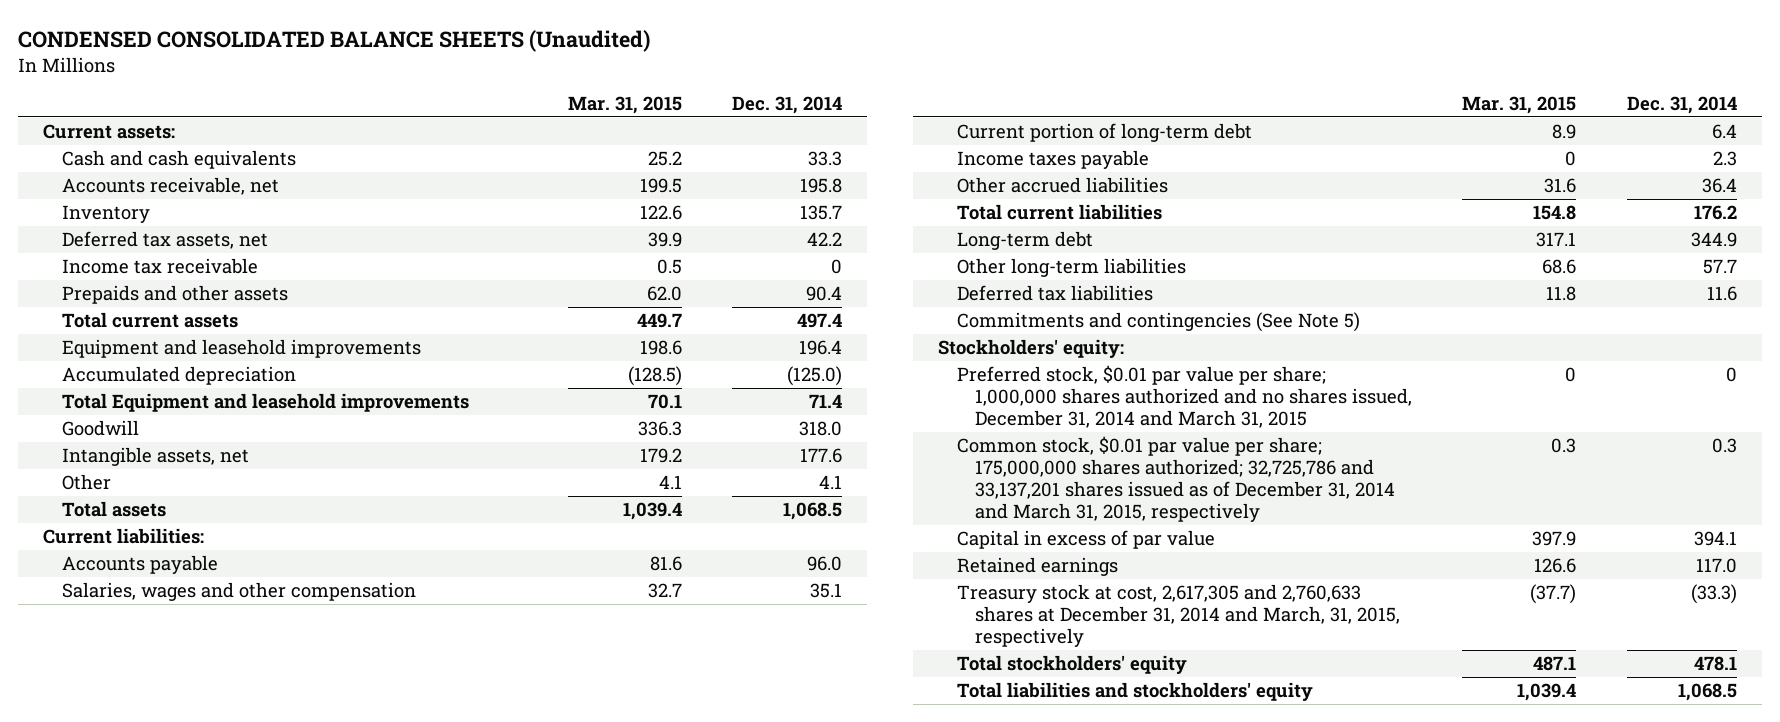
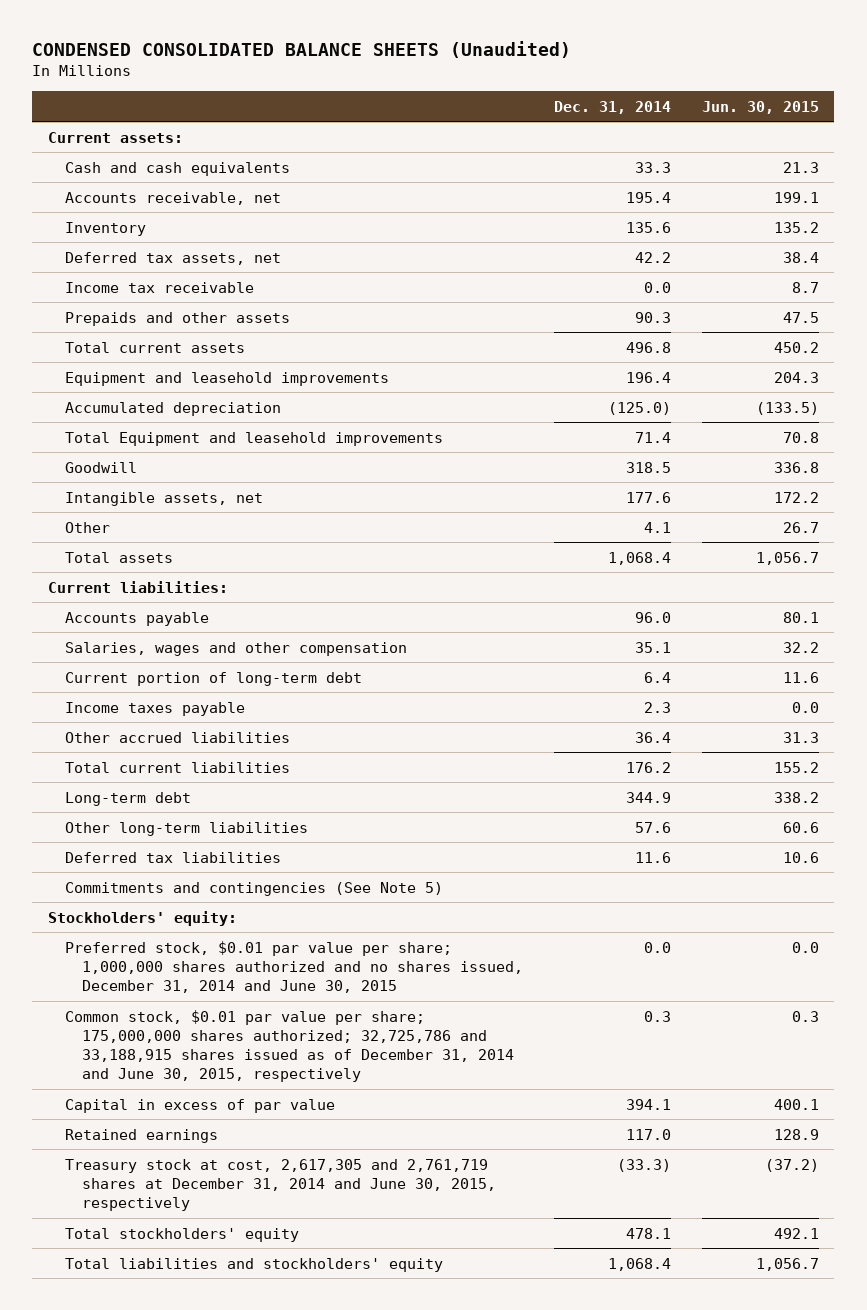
[567,96,682,115] Mar. 31, 2015 -> none
none -> [701,100,819,114] Jun. 30, 2015
[799,178,842,194] 195.8 -> [625,191,671,203] 195.4
[799,205,842,221] 135.7 -> [625,221,671,233] 135.6
[830,259,842,275] 0 -> [643,281,671,293] 0.0
[805,286,842,302] 90.4 -> [634,311,671,323] 90.3
[796,313,842,329] 497.4 -> [625,341,671,353] 496.8
[798,421,842,437] 318.0 -> [625,461,671,473] 318.5
[782,502,842,521] 1,068.5 -> [607,551,671,565] 1,068.4
[1702,259,1737,275] 57.7 -> [634,821,671,833] 57.6
[956,365,1413,429] Preferred stock, $0.01 par value per share; 1,000,000 shares authorized and no shares issued, December 31, 2014 and March 31, 2015 -> [64,940,523,993] Preferred stock, $0.01 par value per share; 1,000,000 shares authorized and no shares issued, December 31, 2014 and June 30, 2015
[1725,367,1737,383] 0 -> [643,941,671,953] 0.0
[956,436,1396,523] Common stock, $0.01 par value per share; 175,000,000 shares authorized; 32,725,786 and 33,137,201 shares issued as of December 31, 2014 and March 31, 2015, respectively -> [64,1009,514,1083] Common stock, $0.01 par value per share; 175,000,000 shares authorized; 32,725,786 and 33,188,915 shares issued as of December 31, 2014 and June 30, 2015, respectively
[956,584,1401,648] Treasury stock at cost, 2,617,305 and 2,760,633 shares at December 31, 2014 and March, 31, 2015, respectively -> [64,1158,496,1211] Treasury stock at cost, 2,617,305 and 2,761,719 shares at December 31, 2014 and June 30, 2015, respectively
[1677,683,1737,702] 1,068.5 -> [607,1257,671,1271] 1,068.4

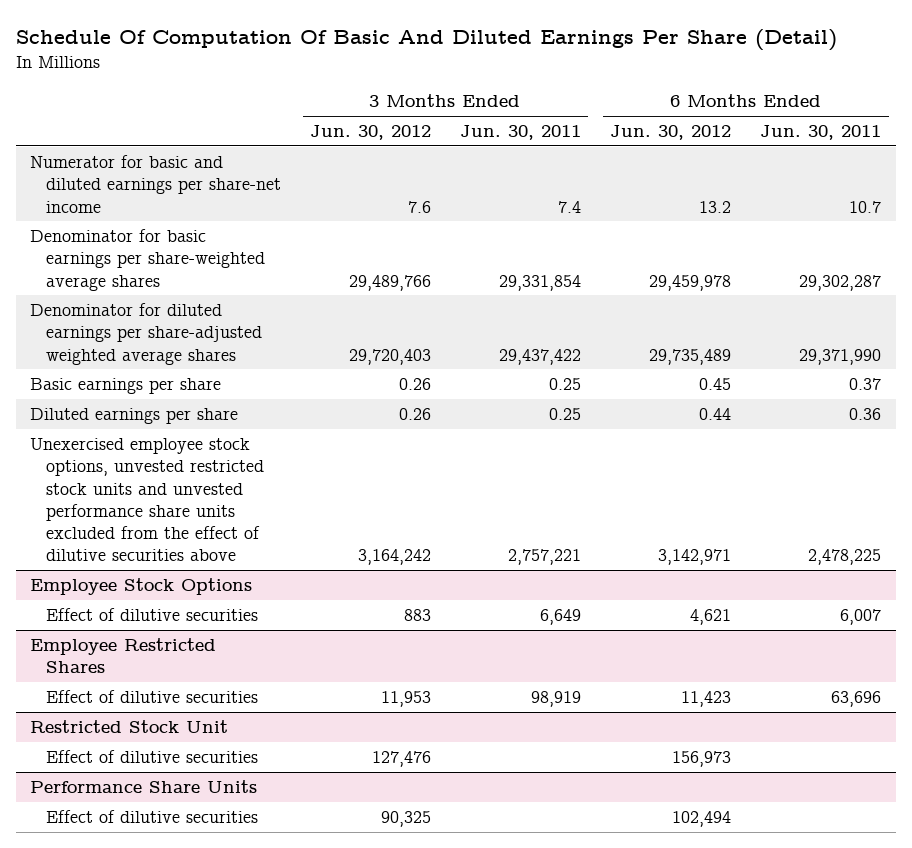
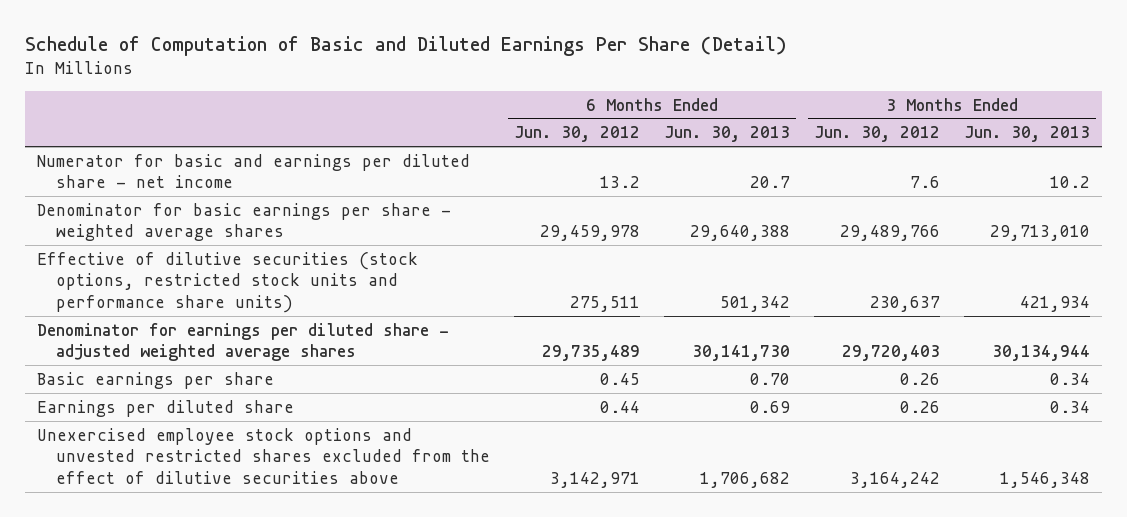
[15,28,837,51] Schedule Of Computation Of Basic And Diluted Earnings Per Share (Detail) -> [24,36,787,57] Schedule of Computation of Basic and Diluted Earnings Per Share (Detail)
[459,125,581,141] Jun. 30, 2011 -> none
[760,125,882,141] Jun. 30, 2011 -> none
none -> [663,126,790,143] Jun. 30, 2013
none -> [964,126,1091,143] Jun. 30, 2013
[30,155,281,213] Numerator for basic and diluted earnings per share-net income -> [36,153,470,189] Numerator for basic and earnings per diluted share - net income
[30,229,265,291] Denominator for basic earnings per share-weighted average shares -> [36,202,451,242] Denominator for basic earnings per share - weighted average shares
none -> [36,251,418,313] Effective of dilutive securities (stock options, restricted stock units and performance share units)
[30,303,262,365] Denominator for diluted earnings per share-adjusted weighted average shares -> [36,322,449,362] Denominator for earnings per diluted share - adjusted weighted average shares
[30,578,253,596] Employee Stock Options -> none
[45,608,258,622] Effect of dilutive securities -> none
[30,638,217,674] Employee Restricted Shares -> none
[45,690,258,704] Effect of dilutive securities -> none
[30,720,229,734] Restricted Stock Unit -> none
[45,750,258,764] Effect of dilutive securities -> none
[30,780,258,794] Performance Share Units -> none
[45,810,258,824] Effect of dilutive securities -> none
[30,408,239,425] Diluted earnings per share -> [36,399,294,417] Earnings per diluted share
[30,438,264,562] Unexercised employee stock options, unvested restricted stock units and unvested performance share units excluded from the effect of dilutive securities above -> [36,427,490,484] Unexercised employee stock options and unvested restricted shares excluded from the effect of dilutive securities above

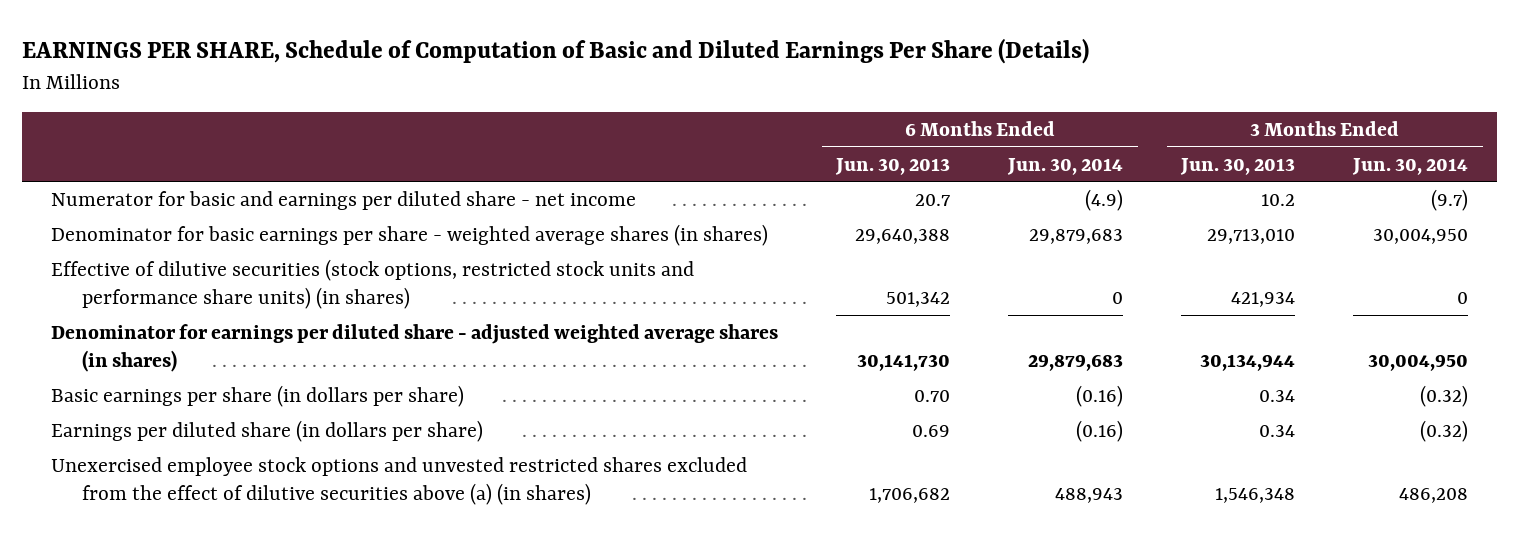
[24,36,787,57] Schedule of Computation of Basic and Diluted Earnings Per Share (Detail) -> [22,37,1090,64] EARNINGS PER SHARE, Schedule of Computation of Basic and Diluted Earnings Per Share (Details)
[513,126,640,143] Jun. 30, 2012 -> none
[814,126,941,143] Jun. 30, 2012 -> none
none -> [1007,157,1124,175] Jun. 30, 2014
none -> [1352,157,1469,175] Jun. 30, 2014
[36,202,451,242] Denominator for basic earnings per share - weighted average shares -> [51,223,769,246] Denominator for basic earnings per share - weighted average shares (in shares)
[36,251,418,313] Effective of dilutive securities (stock options, restricted stock units and performance share units) -> [51,258,695,310] Effective of dilutive securities (stock options, restricted stock units and performance share units) (in shares)
[36,322,449,362] Denominator for earnings per diluted share - adjusted weighted average shares -> [51,323,779,373] Denominator for earnings per diluted share - adjusted weighted average shares (in shares)
[36,371,274,389] Basic earnings per share -> [51,384,465,407] Basic earnings per share (in dollars per share)
[36,399,294,417] Earnings per diluted share -> [51,419,484,442] Earnings per diluted share (in dollars per share)
[36,427,490,484] Unexercised employee stock options and unvested restricted shares excluded from the effect of dilutive securities above -> [51,456,748,506] Unexercised employee stock options and unvested restricted shares excluded from the effect of dilutive securities above (a) (in shares)

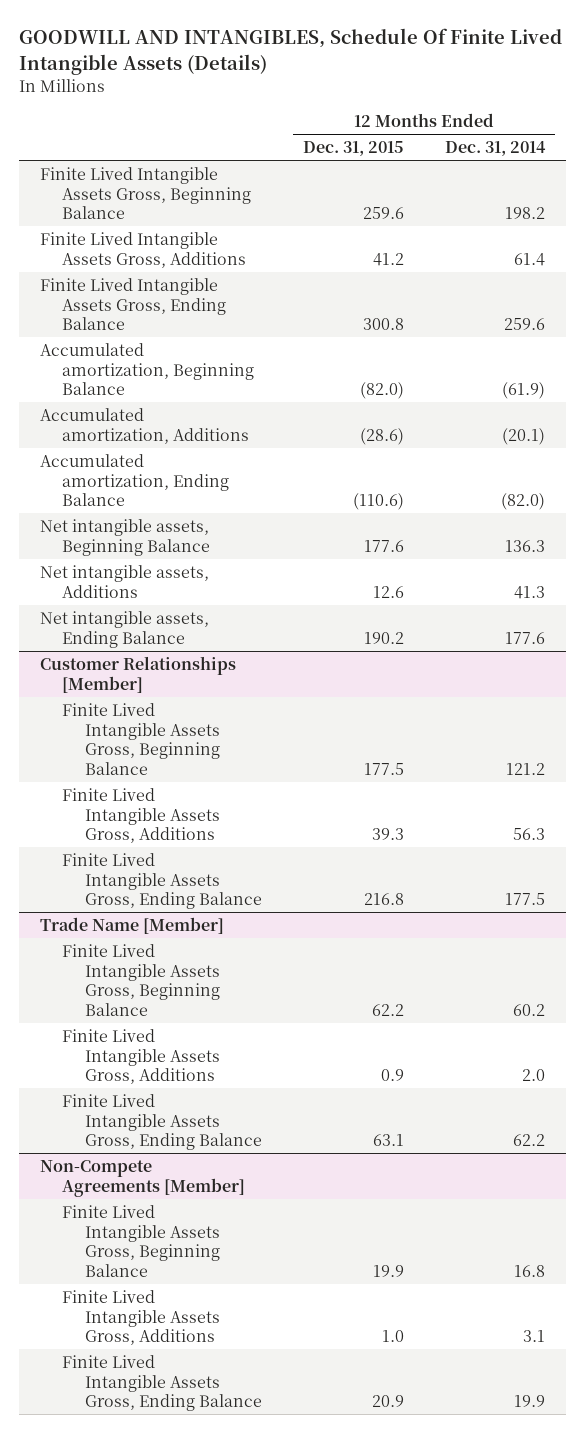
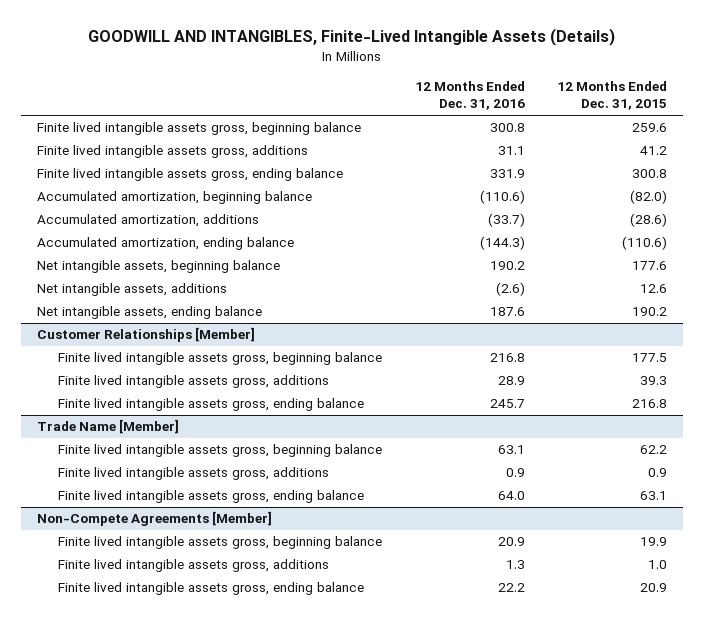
[19,28,563,75] GOODWILL AND INTANGIBLES, Schedule Of Finite Lived Intangible Assets (Details) -> [88,28,616,47] GOODWILL AND INTANGIBLES, Finite-Lived Intangible Assets (Details)
[445,141,547,157] Dec. 31, 2014 -> none
none -> [414,80,525,111] 12 Months Ended Dec. 31, 2016
[39,167,252,220] Finite Lived Intangible Assets Gross, Beginning Balance -> [37,122,362,136] Finite lived intangible assets gross, beginning balance
[39,232,247,268] Finite Lived Intangible Assets Gross, Additions -> [37,145,309,159] Finite lived intangible assets gross, additions
[39,278,227,331] Finite Lived Intangible Assets Gross, Ending Balance -> [37,168,344,182] Finite lived intangible assets gross, ending balance
[39,343,255,396] Accumulated amortization, Beginning Balance -> [37,191,313,205] Accumulated amortization, beginning balance
[39,408,250,444] Accumulated amortization, Additions -> [37,214,260,228] Accumulated amortization, additions
[39,454,230,507] Accumulated amortization, Ending Balance -> [37,237,295,251] Accumulated amortization, ending balance
[39,519,211,556] Net intangible assets, Beginning Balance -> [37,260,281,274] Net intangible assets, beginning balance
[39,565,209,598] Net intangible assets, Additions -> [37,283,228,297] Net intangible assets, additions
[39,611,209,648] Net intangible assets, Ending Balance -> [37,306,263,320] Net intangible assets, ending balance
[62,703,220,775] Finite Lived Intangible Assets Gross, Beginning Balance -> [58,352,383,366] Finite lived intangible assets gross, beginning balance
[62,788,220,844] Finite Lived Intangible Assets Gross, Additions -> [58,375,330,389] Finite lived intangible assets gross, additions
[62,853,262,910] Finite Lived Intangible Assets Gross, Ending Balance -> [58,398,365,412] Finite lived intangible assets gross, ending balance
[62,944,220,1016] Finite Lived Intangible Assets Gross, Beginning Balance -> [58,444,383,458] Finite lived intangible assets gross, beginning balance
[62,1029,220,1085] Finite Lived Intangible Assets Gross, Additions -> [58,467,330,481] Finite lived intangible assets gross, additions
[62,1094,262,1151] Finite Lived Intangible Assets Gross, Ending Balance -> [58,490,365,504] Finite lived intangible assets gross, ending balance
[62,1205,220,1277] Finite Lived Intangible Assets Gross, Beginning Balance -> [58,536,383,550] Finite lived intangible assets gross, beginning balance
[62,1290,220,1346] Finite Lived Intangible Assets Gross, Additions -> [58,559,330,573] Finite lived intangible assets gross, additions
[62,1355,262,1412] Finite Lived Intangible Assets Gross, Ending Balance -> [58,582,365,596] Finite lived intangible assets gross, ending balance

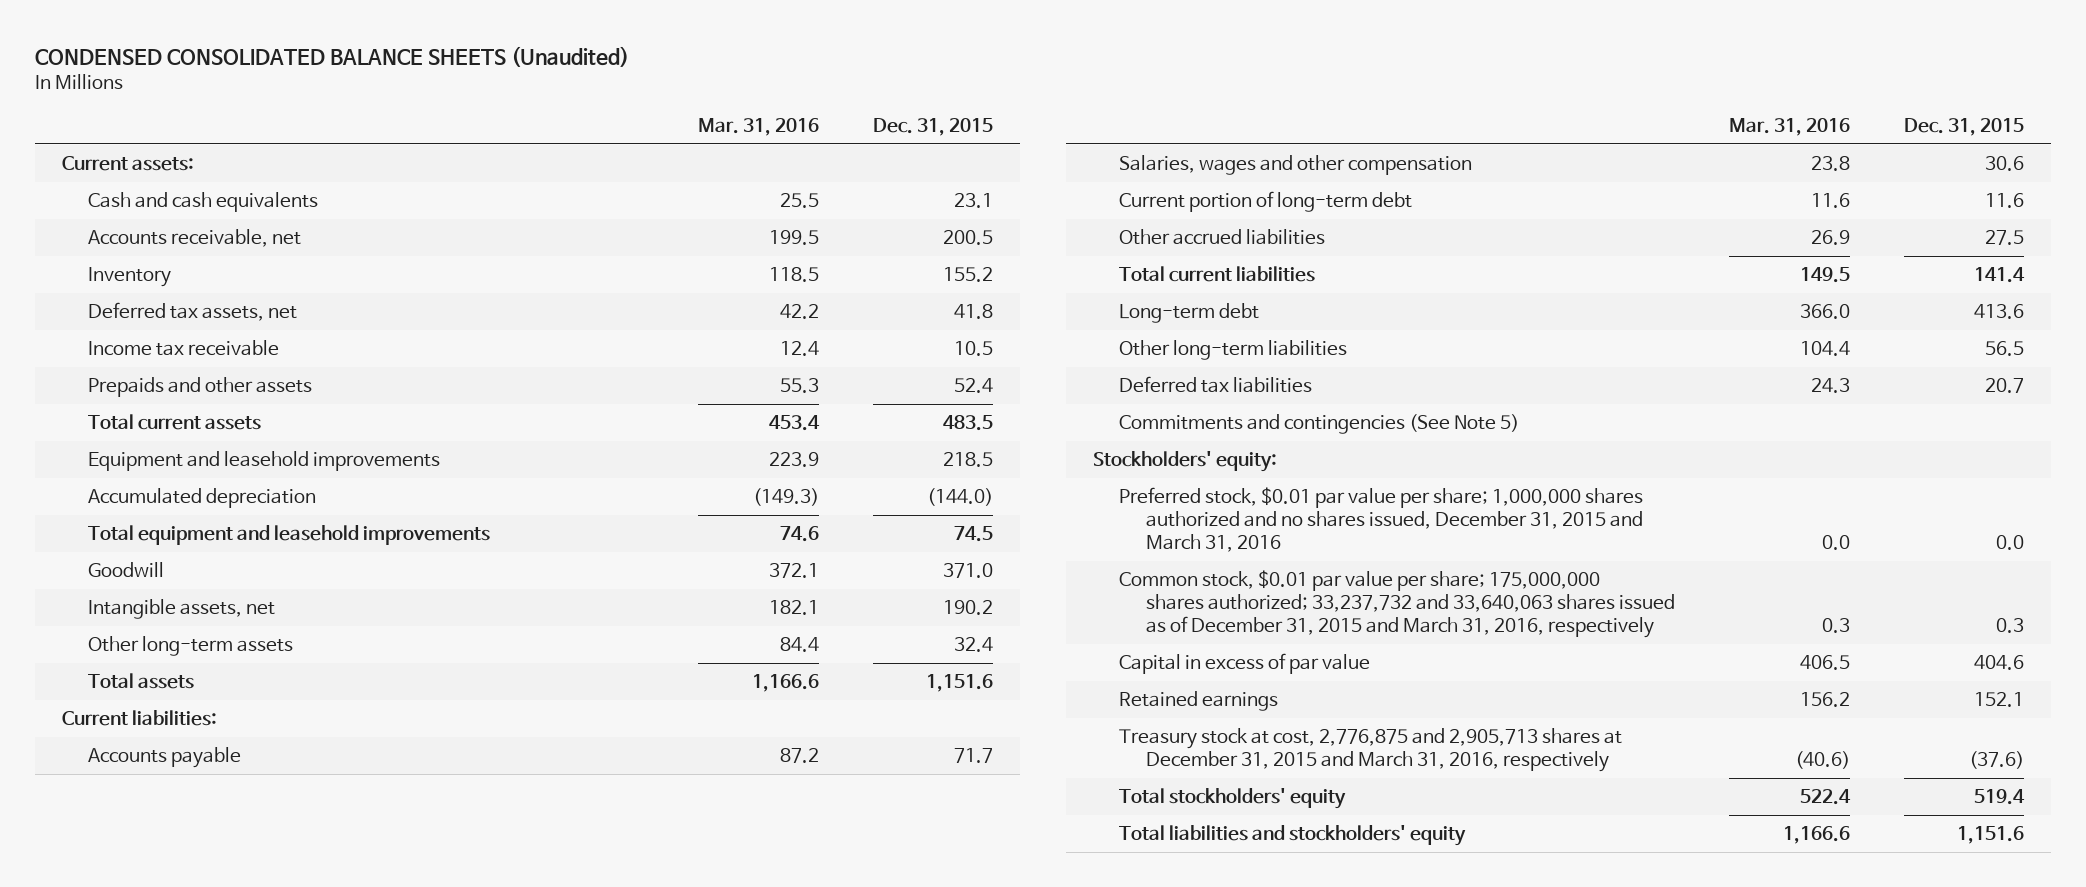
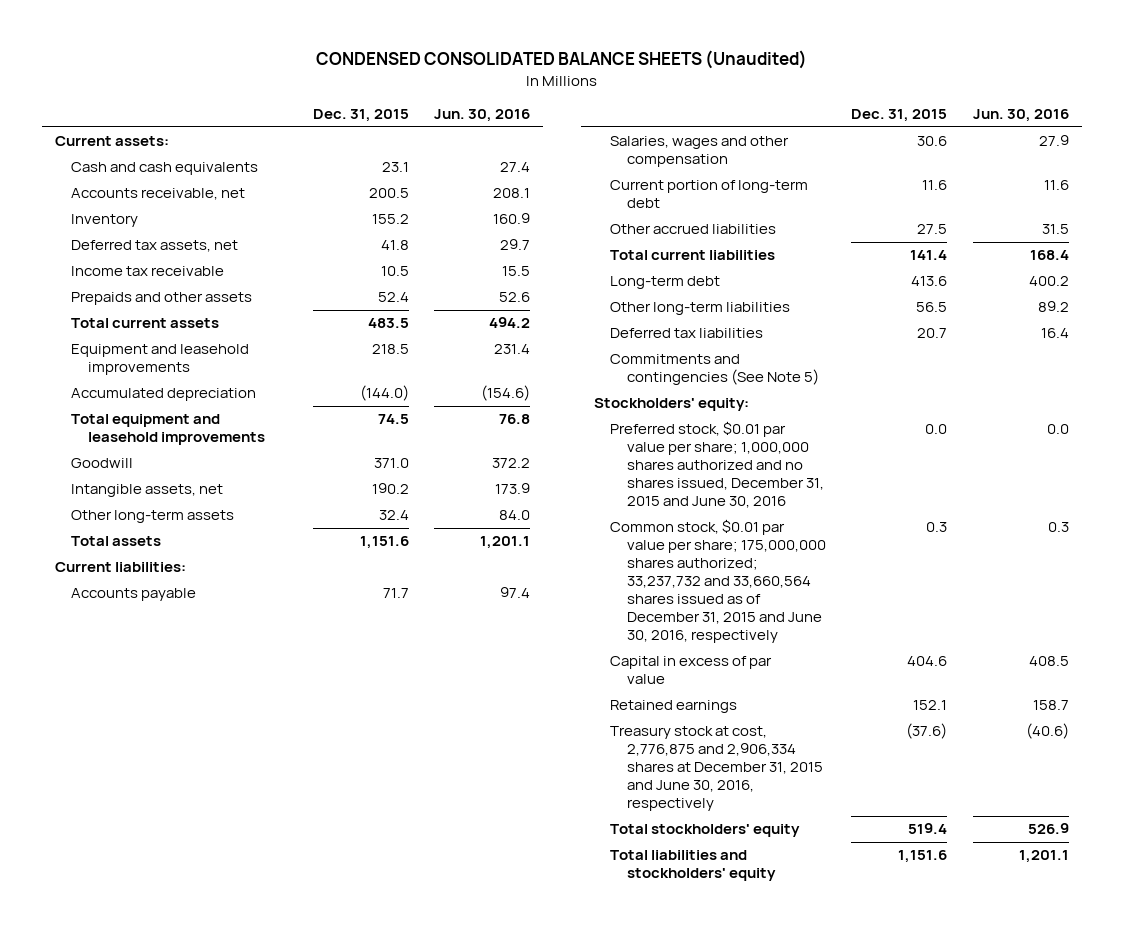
[697,118,819,137] Mar. 31, 2016 -> none
none -> [434,109,531,123] Jun. 30, 2016
[1119,487,1644,553] Preferred stock, $0.01 par value per share; 1,000,000 shares authorized and no shares issued, December 31, 2015 and March 31, 2016 -> [610,421,824,509] Preferred stock, $0.01 par value per share; 1,000,000 shares authorized and no shares issued, December 31, 2015 and June 30, 2016
[1119,570,1675,639] Common stock, $0.01 par value per share; 175,000,000 shares authorized; 33,237,732 and 33,640,063 shares issued as of December 31, 2015 and March 31, 2016, respectively -> [610,519,826,644] Common stock, $0.01 par value per share; 175,000,000 shares authorized; 33,237,732 and 33,660,564 shares issued as of December 31, 2015 and June 30, 2016, respectively
[1119,728,1623,773] Treasury stock at cost, 2,776,875 and 2,905,713 shares at December 31, 2015 and March 31, 2016, respectively -> [610,726,823,812] Treasury stock at cost, 2,776,875 and 2,906,334 shares at December 31, 2015 and June 30, 2016, respectively

